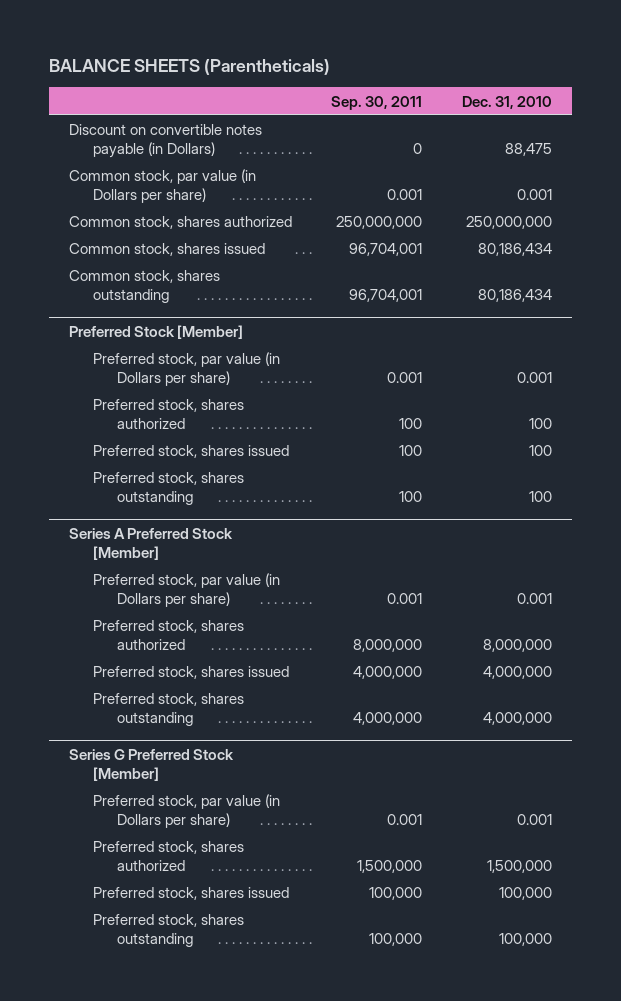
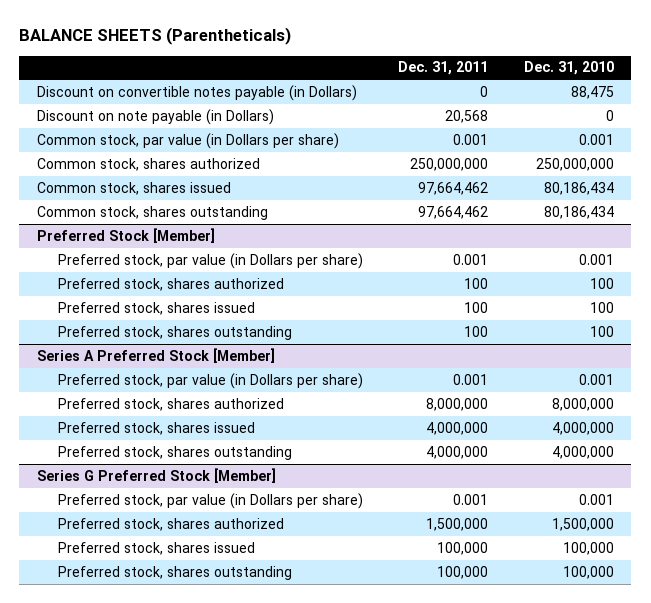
[331,95,423,110] Sep. 30, 2011 -> none
none -> [398,61,489,76] Dec. 31, 2011
none -> [36,108,274,125] Discount on note payable (in Dollars)

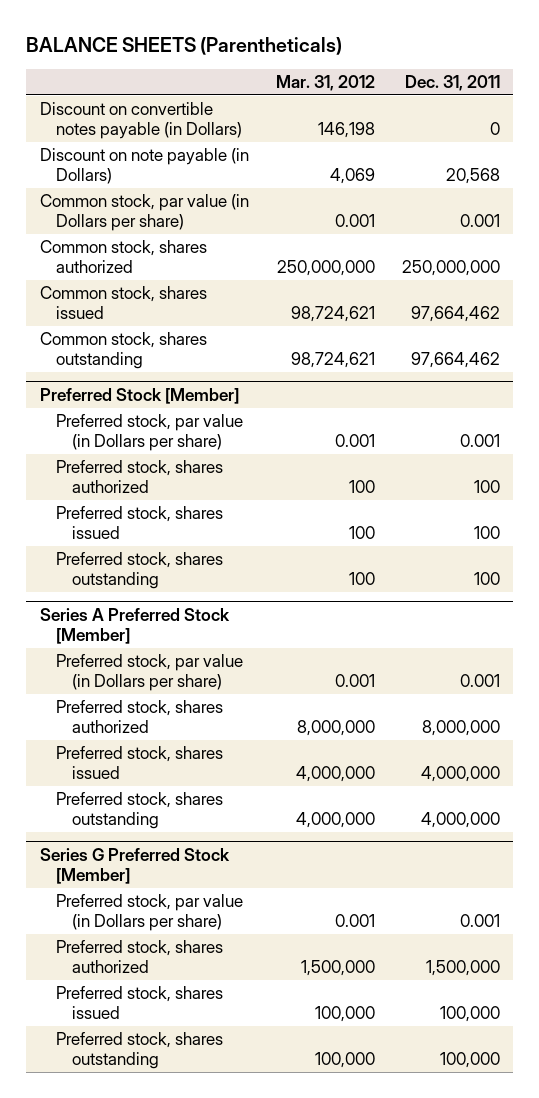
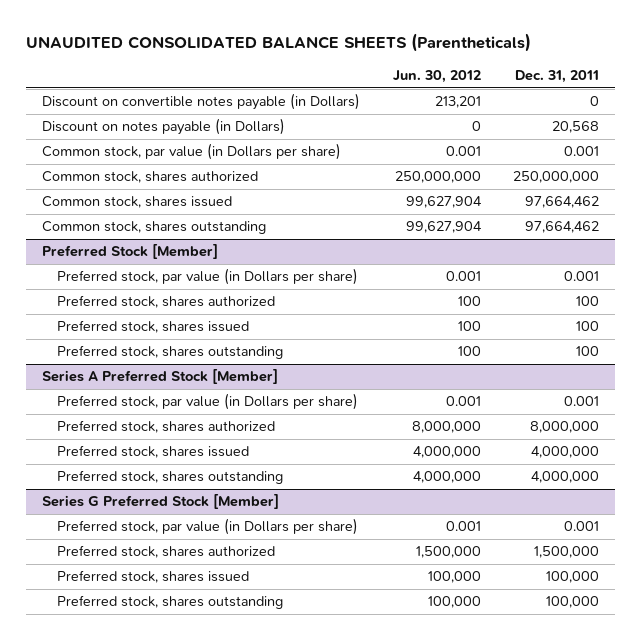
[25,37,342,56] BALANCE SHEETS (Parentheticals) -> [25,33,531,53] UNAUDITED CONSOLIDATED BALANCE SHEETS (Parentheticals)
[275,75,375,92] Mar. 31, 2012 -> none
none -> [392,70,481,84] Jun. 30, 2012
[39,148,249,185] Discount on note payable (in Dollars) -> [42,118,286,136] Discount on notes payable (in Dollars)

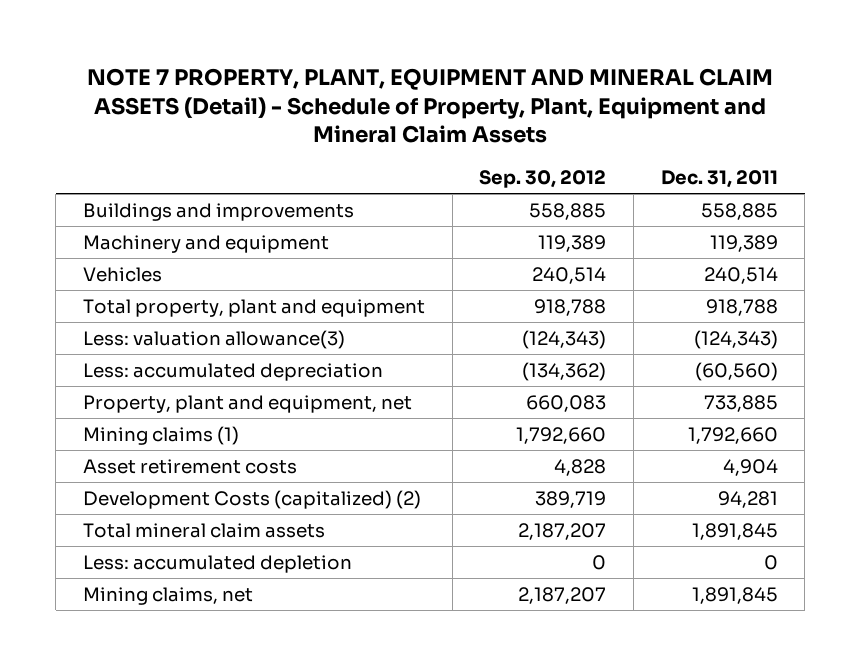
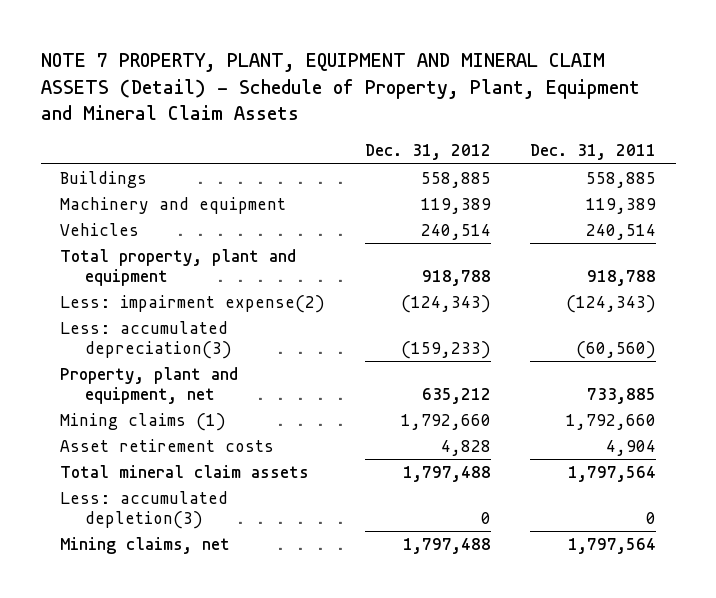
[479,169,607,188] Sep. 30, 2012 -> none
none -> [364,144,491,161] Dec. 31, 2012
[83,202,355,221] Buildings and improvements -> [60,171,148,189] Buildings
[83,329,346,349] Less: valuation allowance(3) -> [60,295,326,314] Less: impairment expense(2)
[83,362,384,381] Less: accumulated depreciation -> [60,321,232,359] Less: accumulated depreciation(3)
[83,489,422,509] Development Costs (capitalized) (2) -> none
[691,522,778,540] 1,891,845 -> [568,466,657,483] 1,797,564
[83,554,353,573] Less: accumulated depletion -> [60,491,229,529] Less: accumulated depletion(3)
[691,586,778,604] 1,891,845 -> [568,538,657,555] 1,797,564

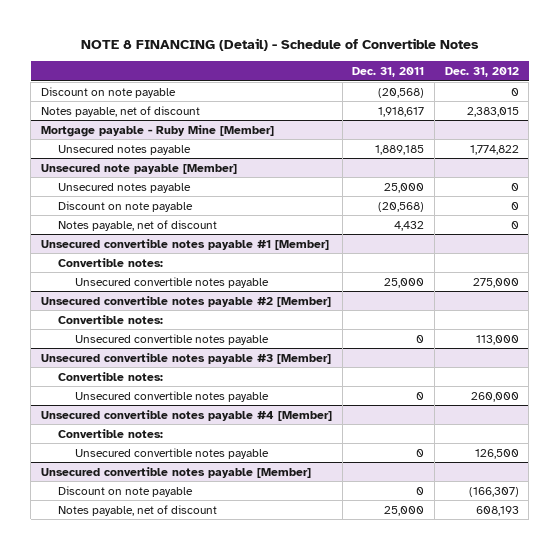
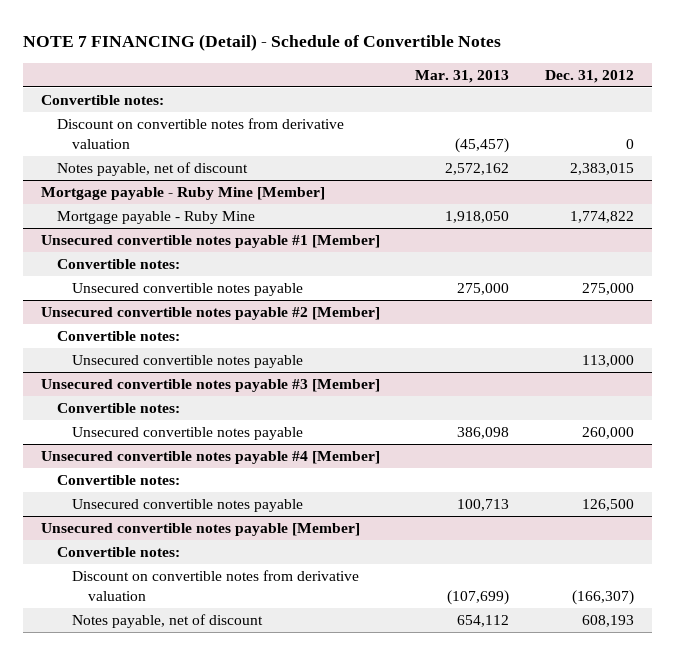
[80,38,479,52] NOTE 8 FINANCING (Detail) - Schedule of Convertible Notes -> [23,34,502,52] NOTE 7 FINANCING (Detail) - Schedule of Convertible Notes
[352,66,425,77] Dec. 31, 2011 -> none
none -> [415,69,510,83] Mar. 31, 2013
none -> [40,95,164,106] Convertible notes:
[41,86,177,98] Discount on note payable -> [56,118,344,149] Discount on convertible notes from derivative valuation
[41,163,238,174] Unsecured note payable [Member] -> none
[57,182,191,193] Unsecured notes payable -> none
[57,200,193,212] Discount on note payable -> none
[57,219,217,231] Notes payable, net of discount -> none
[57,144,191,155] Unsecured notes payable -> [56,211,255,225] Mortgage payable - Ruby Mine
none -> [56,547,180,558] Convertible notes:
[57,485,193,497] Discount on note payable -> [72,570,360,601] Discount on convertible notes from derivative valuation

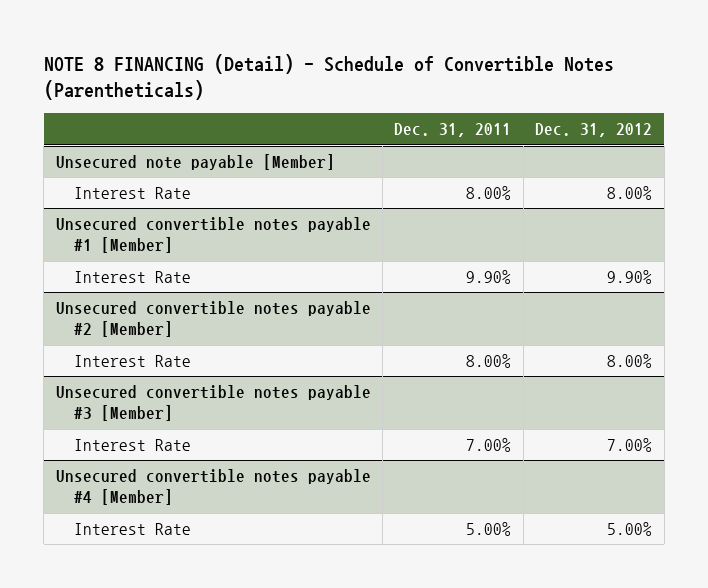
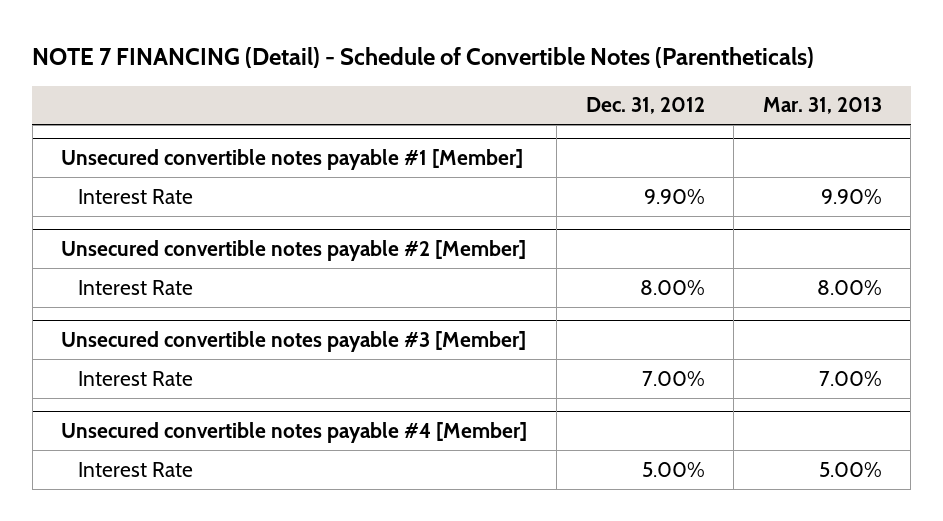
[43,53,614,101] NOTE 8 FINANCING (Detail) - Schedule of Convertible Notes (Parentheticals) -> [32,46,815,68] NOTE 7 FINANCING (Detail) - Schedule of Convertible Notes (Parentheticals)
[394,123,512,138] Dec. 31, 2011 -> none
none -> [762,97,882,115] Mar. 31, 2013
[55,154,335,171] Unsecured note payable [Member] -> none
[73,187,191,200] Interest Rate -> none

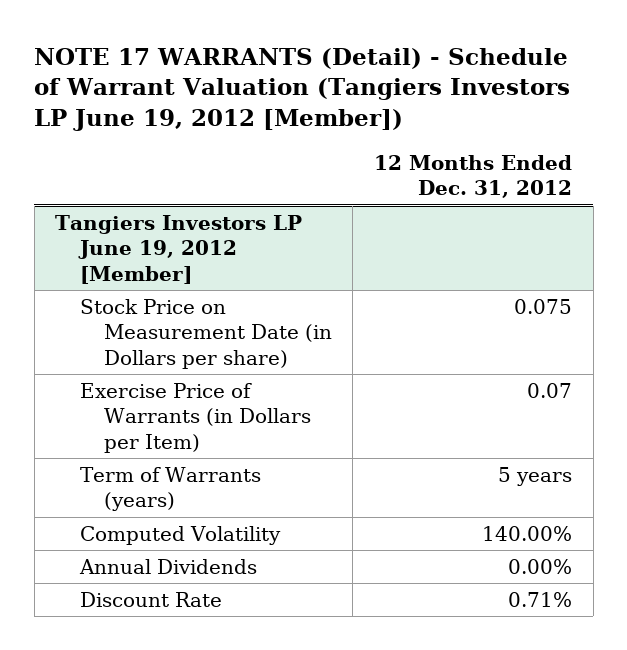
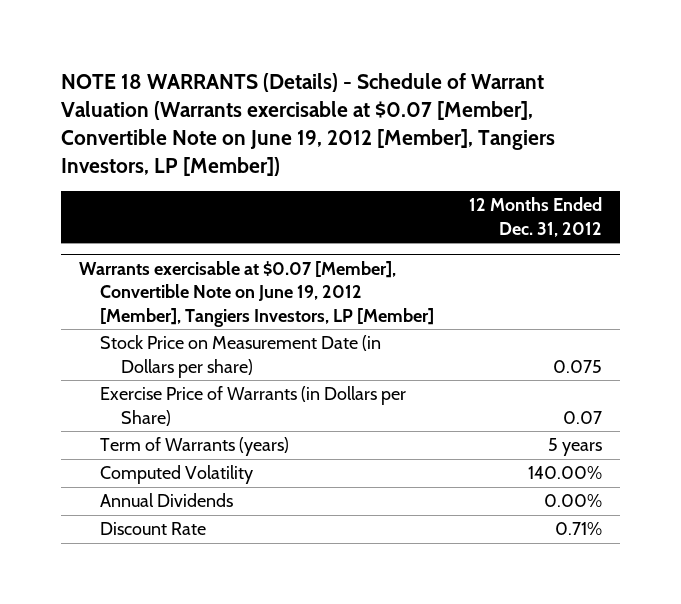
[34,47,571,131] NOTE 17 WARRANTS (Detail) - Schedule of Warrant Valuation (Tangiers Investors LP June 19, 2012 [Member]) -> [60,72,555,176] NOTE 18 WARRANTS (Details) - Schedule of Warrant Valuation (Warrants exercisable at $0.07 [Member], Convertible Note on June 19, 2012 [Member], Tangiers Investors, LP [Member])
[55,214,303,284] Tangiers Investors LP June 19, 2012 [Member] -> none
none -> [78,260,434,327] Warrants exercisable at $0.07 [Member], Convertible Note on June 19, 2012 [Member], Tangiers Investors, LP [Member]
[79,382,311,453] Exercise Price of Warrants (in Dollars per Item) -> [99,386,406,426] Exercise Price of Warrants (in Dollars per Share)

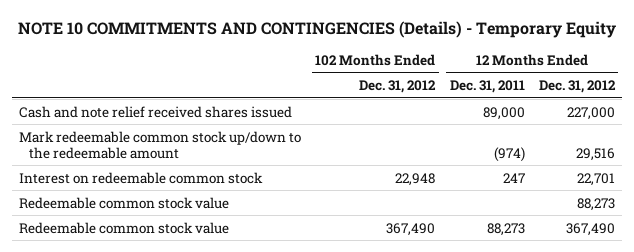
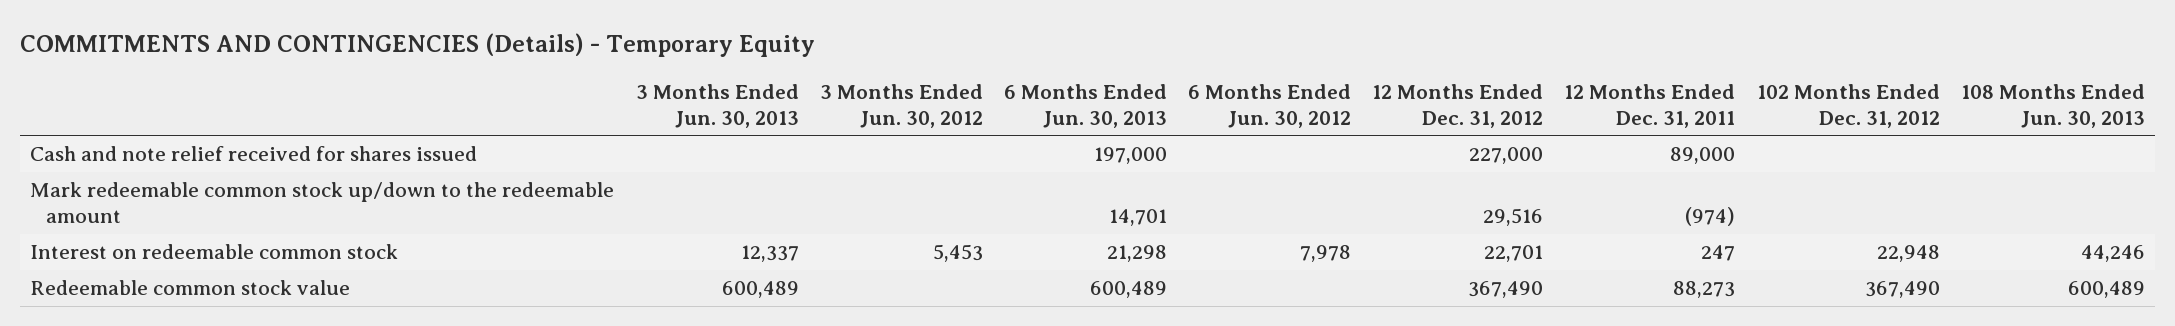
[17,20,616,38] NOTE 10 COMMITMENTS AND CONTINGENCIES (Details) - Temporary Equity -> [19,33,815,58] COMMITMENTS AND CONTINGENCIES (Details) - Temporary Equity
none -> [635,83,799,128] 3 Months Ended Jun. 30, 2013
none -> [819,83,983,128] 3 Months Ended Jun. 30, 2012
none -> [1003,83,1167,128] 6 Months Ended Jun. 30, 2013
none -> [1188,83,1352,128] 6 Months Ended Jun. 30, 2012
none -> [1960,83,2145,128] 108 Months Ended Jun. 30, 2013
[19,105,293,118] Cash and note relief received shares issued -> [30,146,478,162] Cash and note relief received for shares issued
[19,196,230,209] Redeemable common stock value -> none

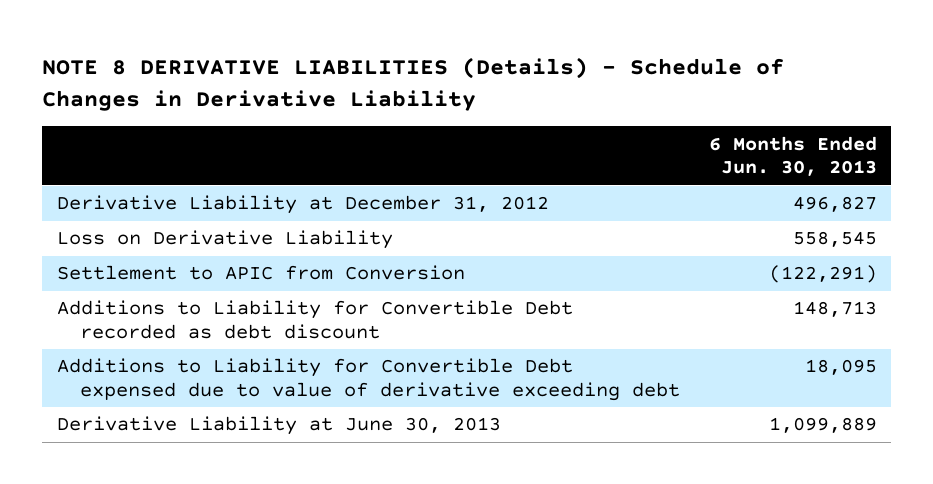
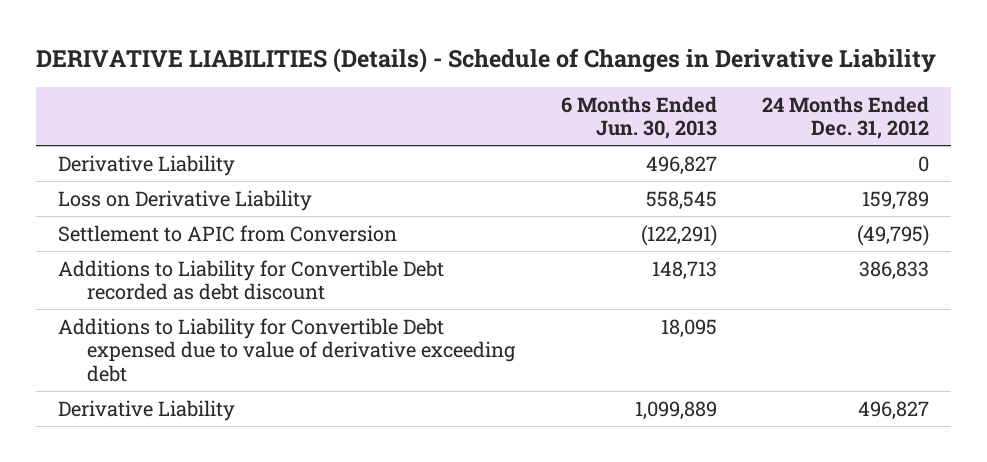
[42,57,785,111] NOTE 8 DERIVATIVE LIABILITIES (Details) - Schedule of Changes in Derivative Liability -> [35,47,936,73] DERIVATIVE LIABILITIES (Details) - Schedule of Changes in Derivative Liability
none -> [761,95,929,140] 24 Months Ended Dec. 31, 2012
[56,195,549,215] Derivative Liability at December 31, 2012 -> [58,154,236,176] Derivative Liability
[56,416,501,436] Derivative Liability at June 30, 2013 -> [58,399,236,421] Derivative Liability

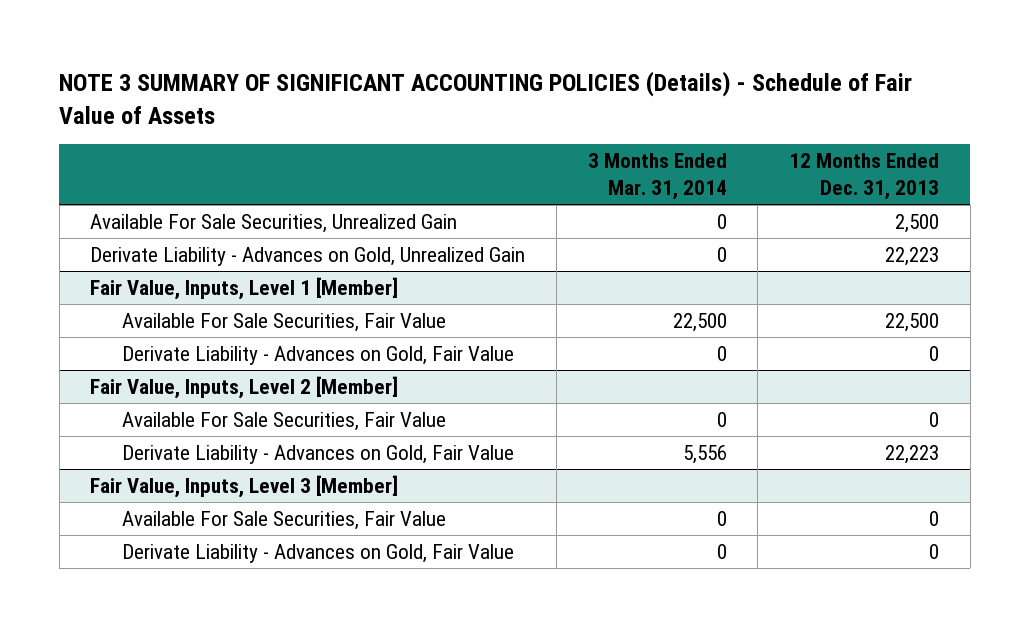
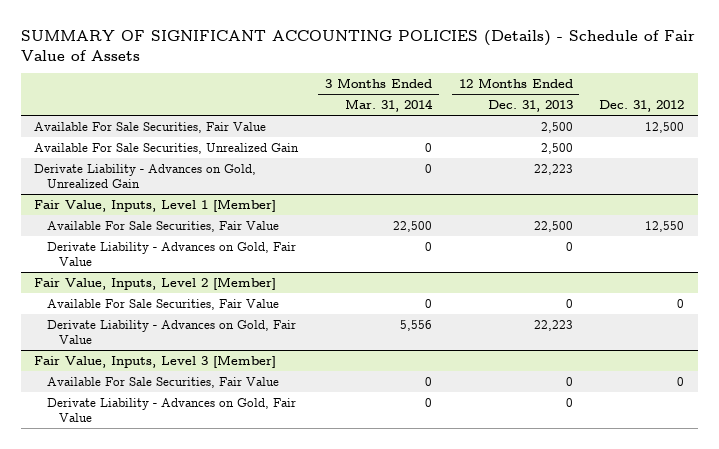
[59,71,913,124] NOTE 3 SUMMARY OF SIGNIFICANT ACCOUNTING POLICIES (Details) - Schedule of Fair Value of Assets -> [21,29,696,61] SUMMARY OF SIGNIFICANT ACCOUNTING POLICIES (Details) - Schedule of Fair Value of Assets
none -> [599,100,685,113] Dec. 31, 2012
none -> [34,121,267,133] Available For Sale Securities, Fair Value

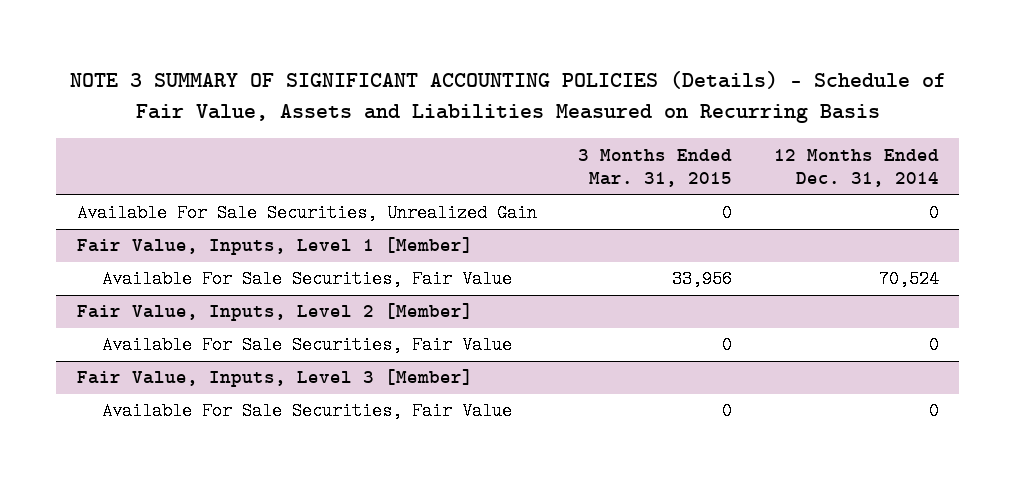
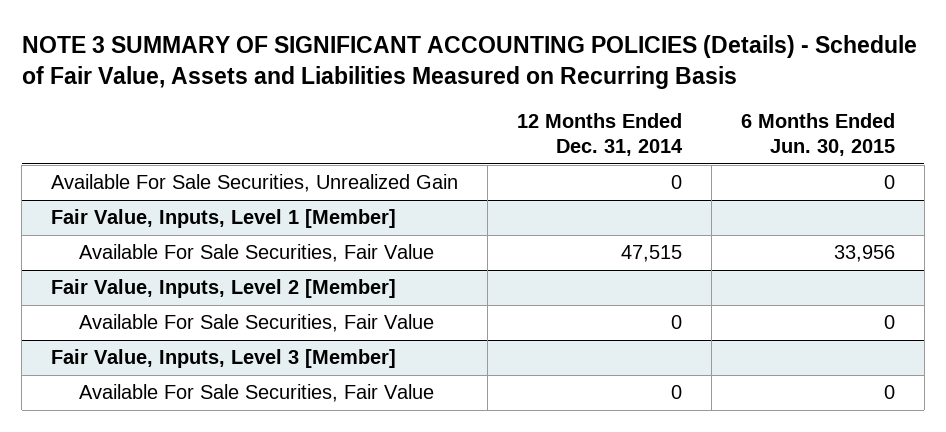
[578,148,733,188] 3 Months Ended Mar. 31, 2015 -> none
none -> [740,113,895,157] 6 Months Ended Jun. 30, 2015
[878,270,939,289] 70,524 -> [620,245,682,263] 47,515

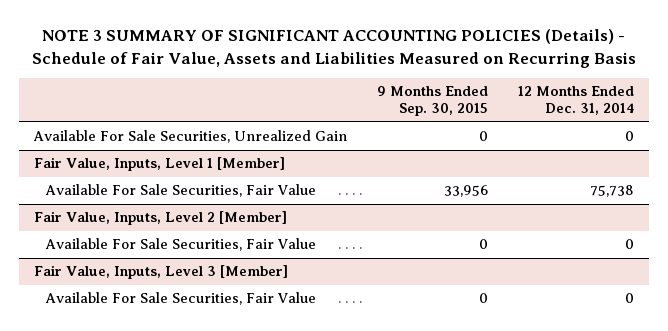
[740,113,895,157] 6 Months Ended Jun. 30, 2015 -> none
none -> [376,86,488,117] 9 Months Ended Sep. 30, 2015
[620,245,682,263] 47,515 -> [589,185,634,198] 75,738

